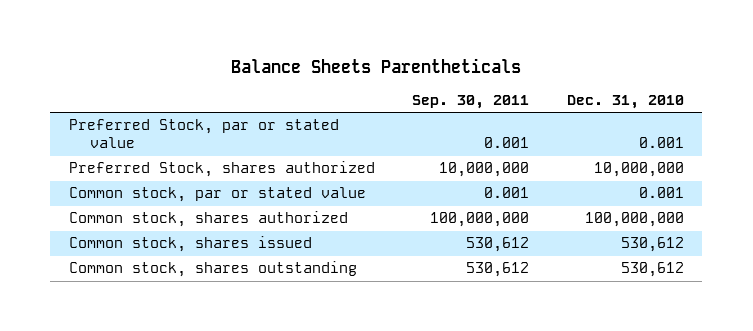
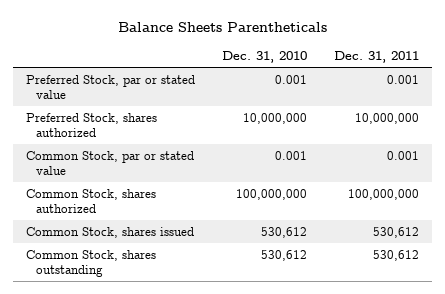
[412,95,530,110] Sep. 30, 2011 -> none
none -> [333,51,419,64] Dec. 31, 2011
[68,187,366,203] Common stock, par or stated value -> [26,150,195,175] Common Stock, par or stated value
[68,211,348,228] Common stock, shares authorized -> [26,188,157,213] Common Stock, shares authorized
[68,236,312,253] Common stock, shares issued -> [26,226,195,238] Common Stock, shares issued
[68,261,357,278] Common stock, shares outstanding -> [26,249,157,277] Common Stock, shares outstanding

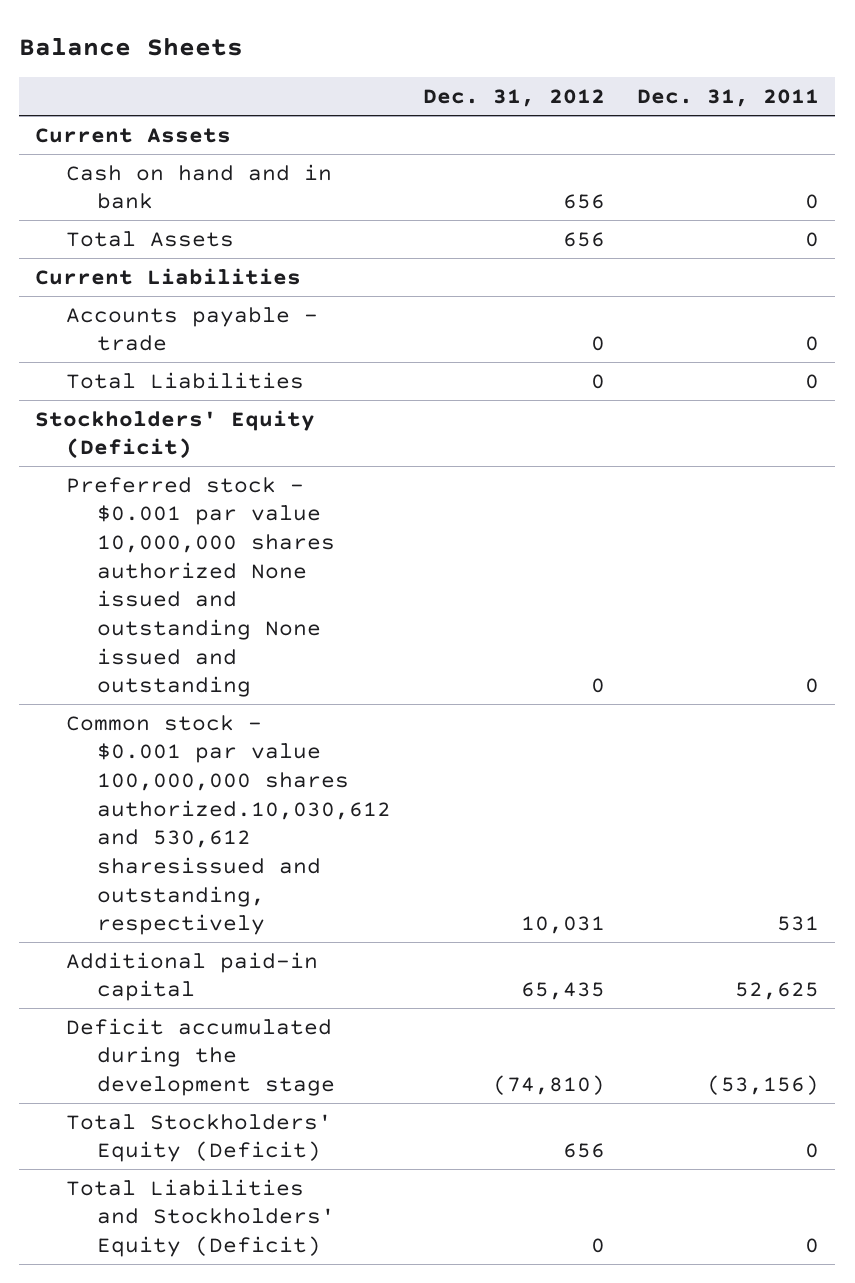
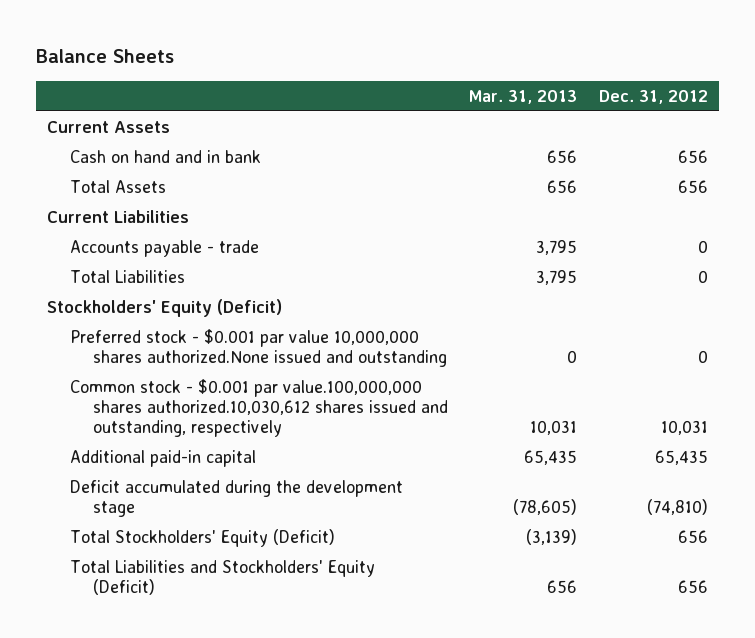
[637,89,820,108] Dec. 31, 2011 -> none
none -> [469,89,578,104] Mar. 31, 2013
[66,476,335,698] Preferred stock - $0.001 par value 10,000,000 shares authorized None issued and outstanding None issued and outstanding -> [69,329,447,368] Preferred stock - $0.001 par value 10,000,000 shares authorized.None issued and outstanding
[66,714,391,936] Common stock - $0.001 par value 100,000,000 shares authorized.10,030,612 and 530,612 sharesissued and outstanding, respectively -> [69,379,448,438] Common stock - $0.001 par value.100,000,000 shares authorized.10,030,612 shares issued and outstanding, respectively
[591,1237,606,1253] 0 -> [678,580,709,594] 656

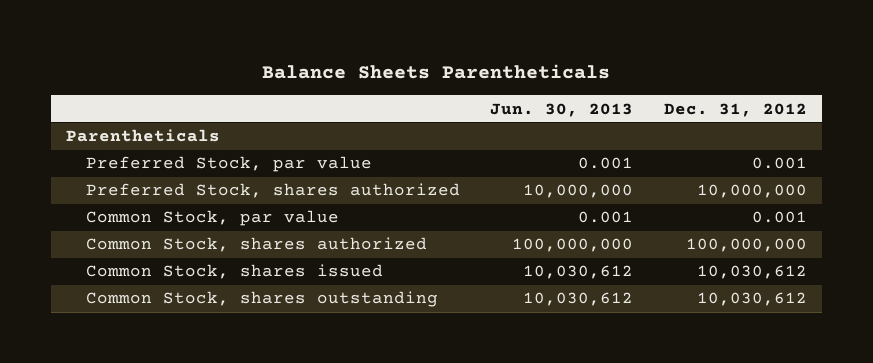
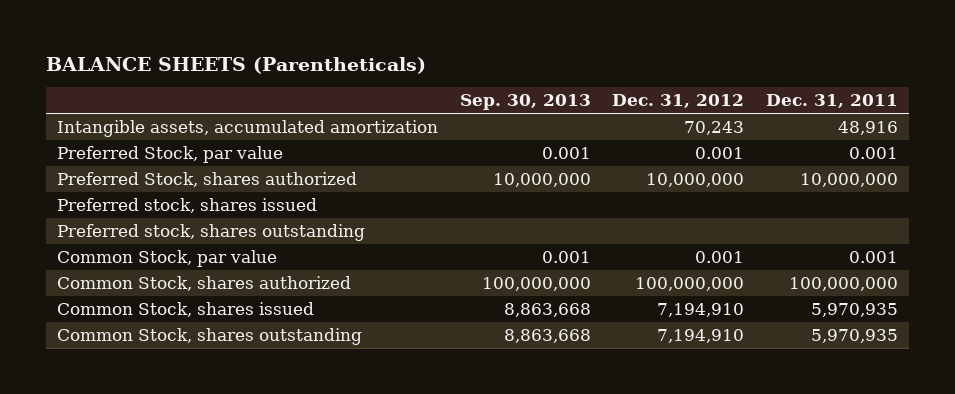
[262,63,611,79] Balance Sheets Parentheticals -> [45,56,426,74] BALANCE SHEETS (Parentheticals)
[490,102,634,117] Jun. 30, 2013 -> none
none -> [459,94,591,111] Sep. 30, 2013
none -> [766,94,899,109] Dec. 31, 2011
[65,129,220,143] Parentheticals -> none
none -> [56,120,438,138] Intangible assets, accumulated amortization
none -> [56,198,317,214] Preferred stock, shares issued
none -> [56,224,365,242] Preferred stock, shares outstanding
[696,265,807,280] 10,030,612 -> [657,303,745,318] 7,194,910
[696,292,807,307] 10,030,612 -> [657,329,745,344] 7,194,910

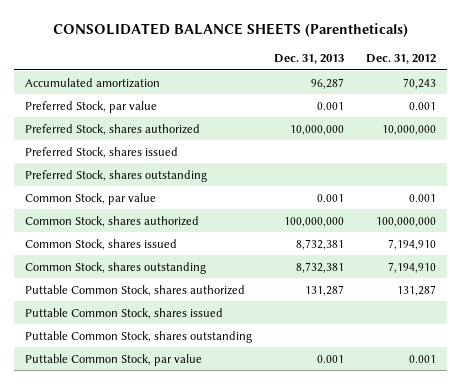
[45,56,426,74] BALANCE SHEETS (Parentheticals) -> [52,22,408,37] CONSOLIDATED BALANCE SHEETS (Parentheticals)
[459,94,591,111] Sep. 30, 2013 -> none
[766,94,899,109] Dec. 31, 2011 -> none
none -> [274,54,345,65] Dec. 31, 2013
[56,120,438,138] Intangible assets, accumulated amortization -> [25,77,161,88] Accumulated amortization
[56,198,317,214] Preferred stock, shares issued -> [25,146,179,158] Preferred Stock, shares issued
[56,224,365,242] Preferred stock, shares outstanding -> [25,169,208,182] Preferred Stock, shares outstanding
none -> [25,284,246,296] Puttable Common Stock, shares authorized
none -> [25,307,224,319] Puttable Common Stock, shares issued
none -> [25,330,253,343] Puttable Common Stock, shares outstanding
none -> [25,353,203,366] Puttable Common Stock, par value

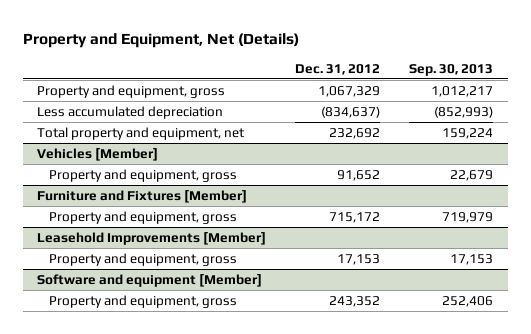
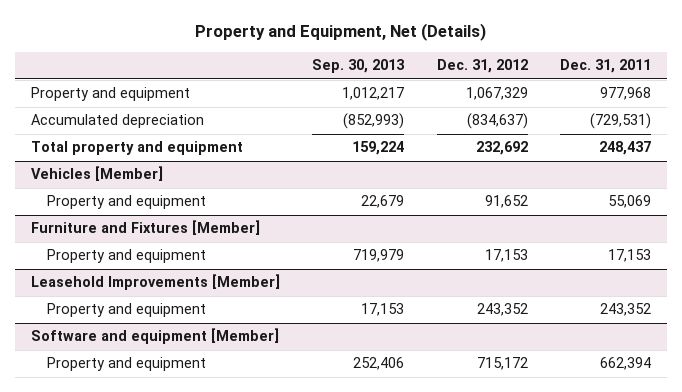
none -> [560,59,652,74] Dec. 31, 2011
[37,84,226,98] Property and equipment, gross -> [30,87,190,102] Property and equipment
[37,105,224,119] Less accumulated depreciation -> [30,114,204,129] Accumulated depreciation
[37,126,246,140] Total property and equipment, net -> [30,141,243,156] Total property and equipment
[49,168,238,182] Property and equipment, gross -> [46,195,206,210] Property and equipment
[49,210,238,224] Property and equipment, gross -> [46,249,206,264] Property and equipment
[329,211,381,223] 715,172 -> [484,249,528,263] 17,153
[49,252,238,266] Property and equipment, gross -> [46,303,206,318] Property and equipment
[337,253,381,265] 17,153 -> [476,303,528,317] 243,352
[49,294,238,308] Property and equipment, gross -> [46,357,206,372] Property and equipment
[329,295,381,307] 243,352 -> [476,357,528,371] 715,172

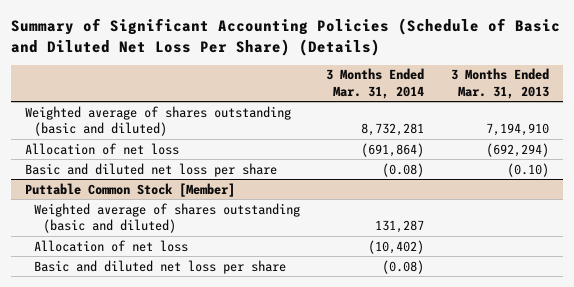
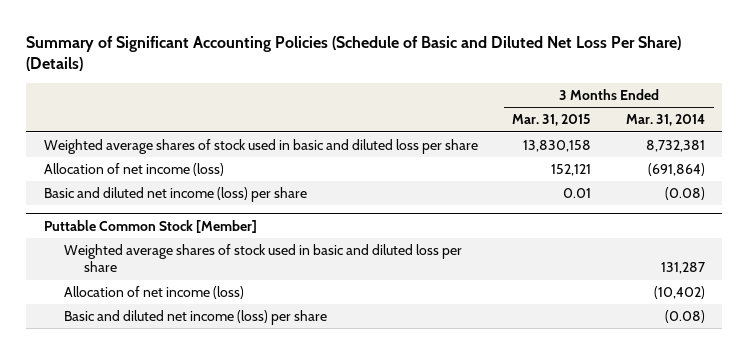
[451,68,550,99] 3 Months Ended Mar. 31, 2013 -> none
none -> [512,114,592,127] Mar. 31, 2015
[24,105,291,137] Weighted average of shares outstanding (basic and diluted) -> [43,138,478,154] Weighted average shares of stock used in basic and diluted loss per share
[361,123,425,137] 8,732,281 -> [646,139,706,152] 8,732,381
[24,142,179,155] Allocation of net loss -> [43,162,224,176] Allocation of net income (loss)
[24,162,277,177] Basic and diluted net loss per share -> [43,186,307,202] Basic and diluted net income (loss) per share
[33,202,300,234] Weighted average of shares outstanding (basic and diluted) -> [63,243,462,273] Weighted average shares of stock used in basic and diluted loss per share
[33,239,188,252] Allocation of net loss -> [63,285,244,299] Allocation of net income (loss)
[33,259,286,274] Basic and diluted net loss per share -> [63,309,327,325] Basic and diluted net income (loss) per share

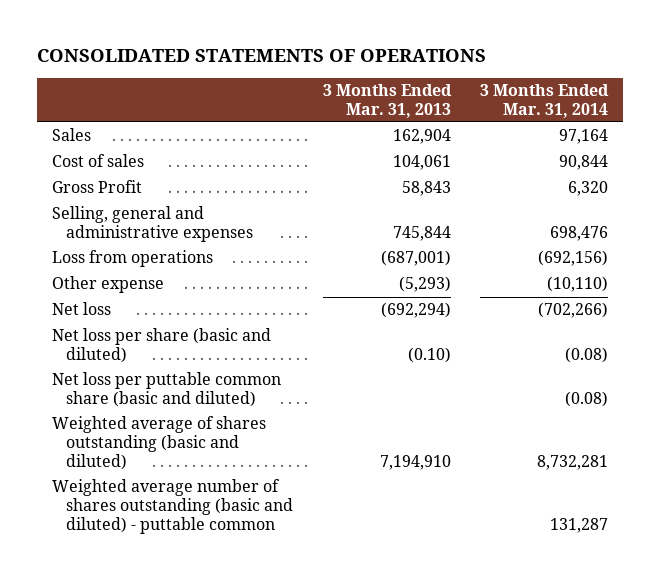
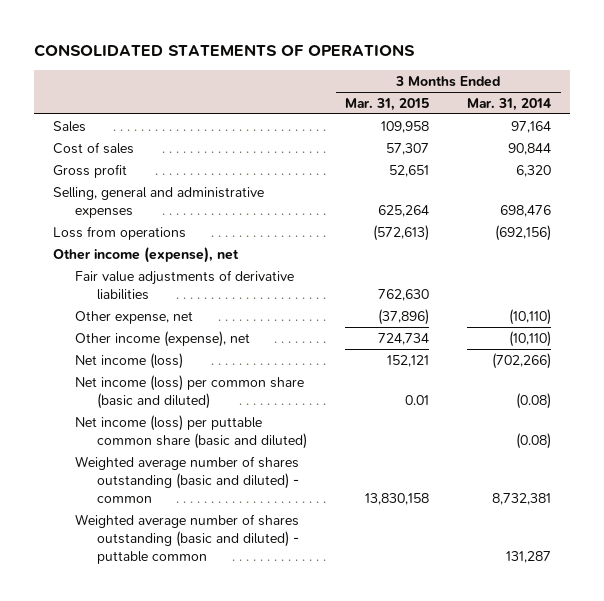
[322,84,452,118] 3 Months Ended Mar. 31, 2013 -> none
none -> [345,97,430,111] Mar. 31, 2015
[51,180,142,194] Gross Profit -> [52,163,127,178] Gross profit
none -> [52,246,239,263] Other income (expense), net
none -> [75,269,295,300] Fair value adjustments of derivative liabilities
none -> [75,310,194,324] Other expense, net
[51,276,164,294] Other expense -> [75,330,251,347] Other income (expense), net
[51,302,111,316] Net loss -> [75,352,184,369] Net income (loss)
[51,328,271,364] Net loss per share (basic and diluted) -> [75,374,305,409] Net income (loss) per common share (basic and diluted)
[51,372,281,408] Net loss per puttable common share (basic and diluted) -> [75,414,308,449] Net income (loss) per puttable common share (basic and diluted)
[51,416,266,471] Weighted average of shares outstanding (basic and diluted) -> [75,455,300,503] Weighted average number of shares outstanding (basic and diluted) - common
[537,455,609,471] 8,732,281 -> [492,492,552,505] 8,732,381

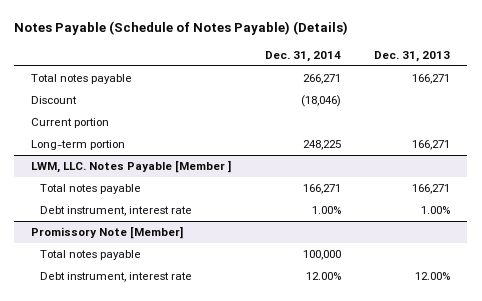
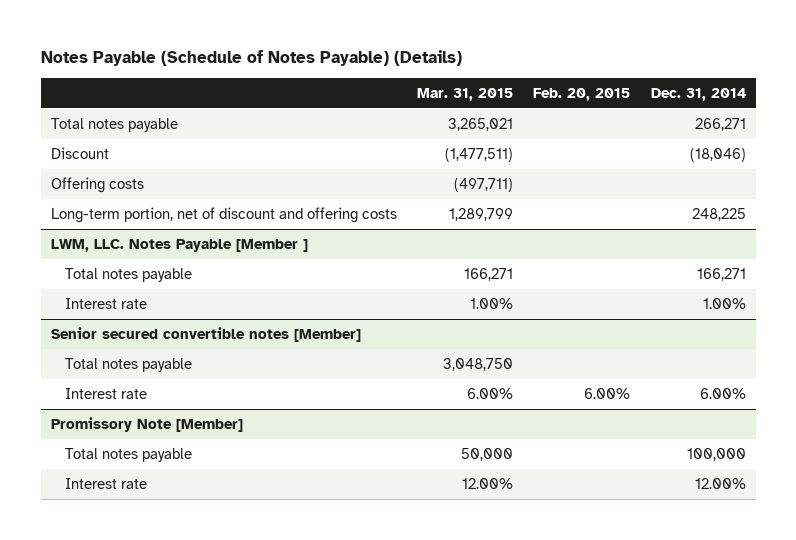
[374,50,451,62] Dec. 31, 2013 -> none
none -> [417,87,514,101] Mar. 31, 2015
none -> [533,87,631,101] Feb. 20, 2015
[31,118,110,129] Current portion -> none
none -> [50,177,144,194] Offering costs
[31,140,126,151] Long-term portion -> [50,207,397,224] Long-term portion, net of discount and offering costs
[40,206,193,217] Debt instrument, interest rate -> [65,298,148,310] Interest rate
none -> [50,327,361,343] Senior secured convertible notes [Member]
none -> [65,358,193,373] Total notes payable
none -> [65,388,148,400] Interest rate
[40,272,193,283] Debt instrument, interest rate -> [65,478,148,490] Interest rate

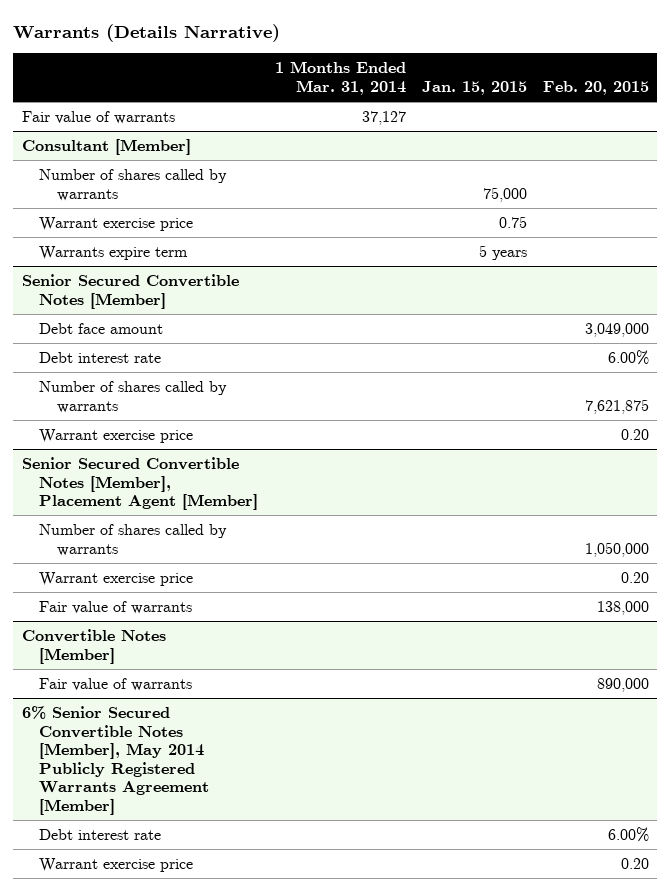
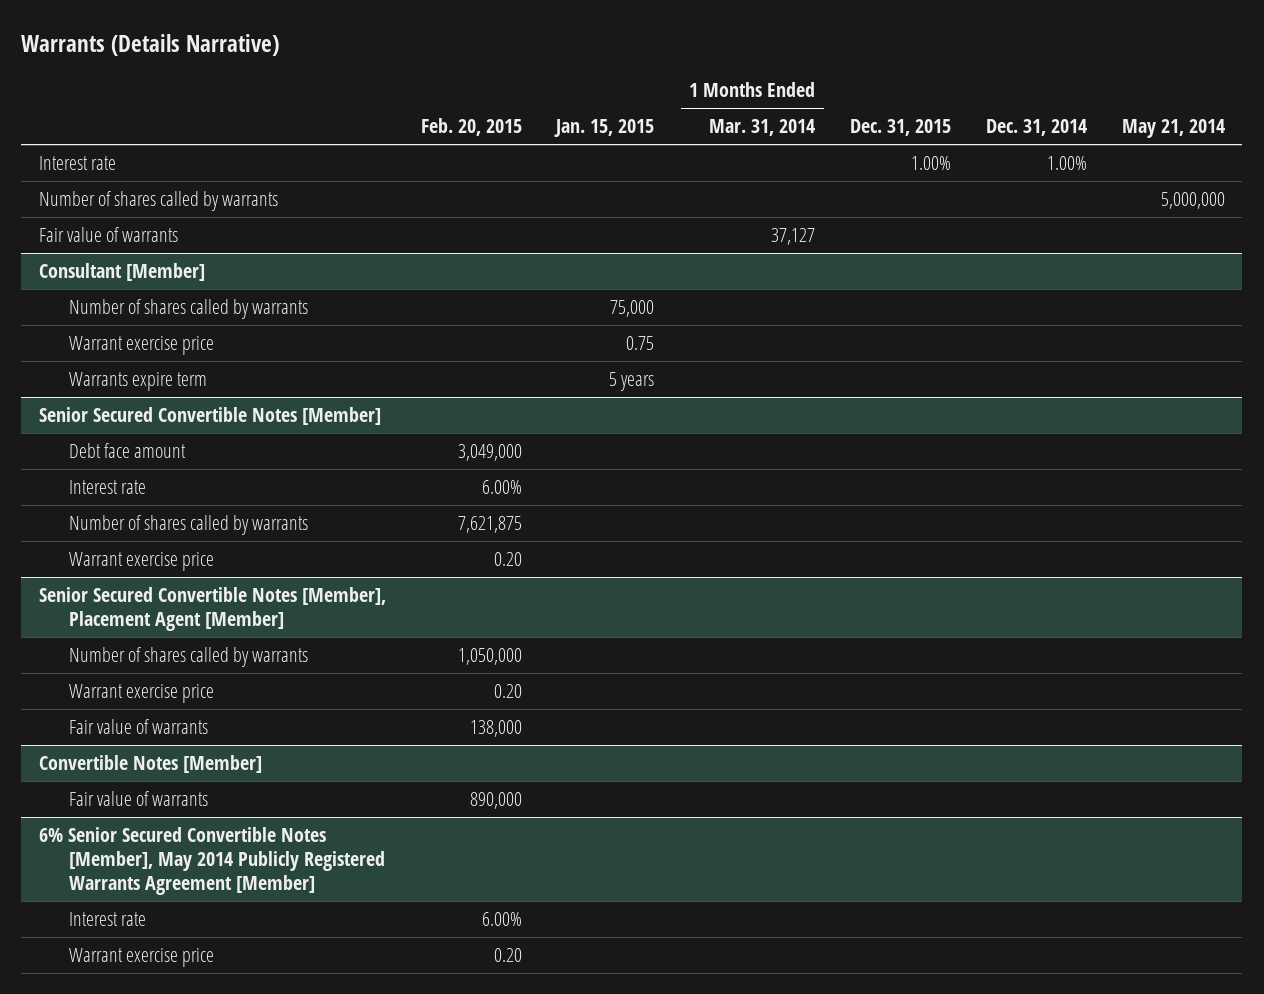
none -> [850,119,952,137] Dec. 31, 2015
none -> [986,119,1088,137] Dec. 31, 2014
none -> [1121,119,1225,139] May 21, 2014
none -> [38,156,116,171] Interest rate
none -> [38,191,278,212] Number of shares called by warrants
[39,351,162,363] Debt interest rate -> [68,480,146,495] Interest rate
[39,828,162,840] Debt interest rate -> [68,912,146,927] Interest rate

